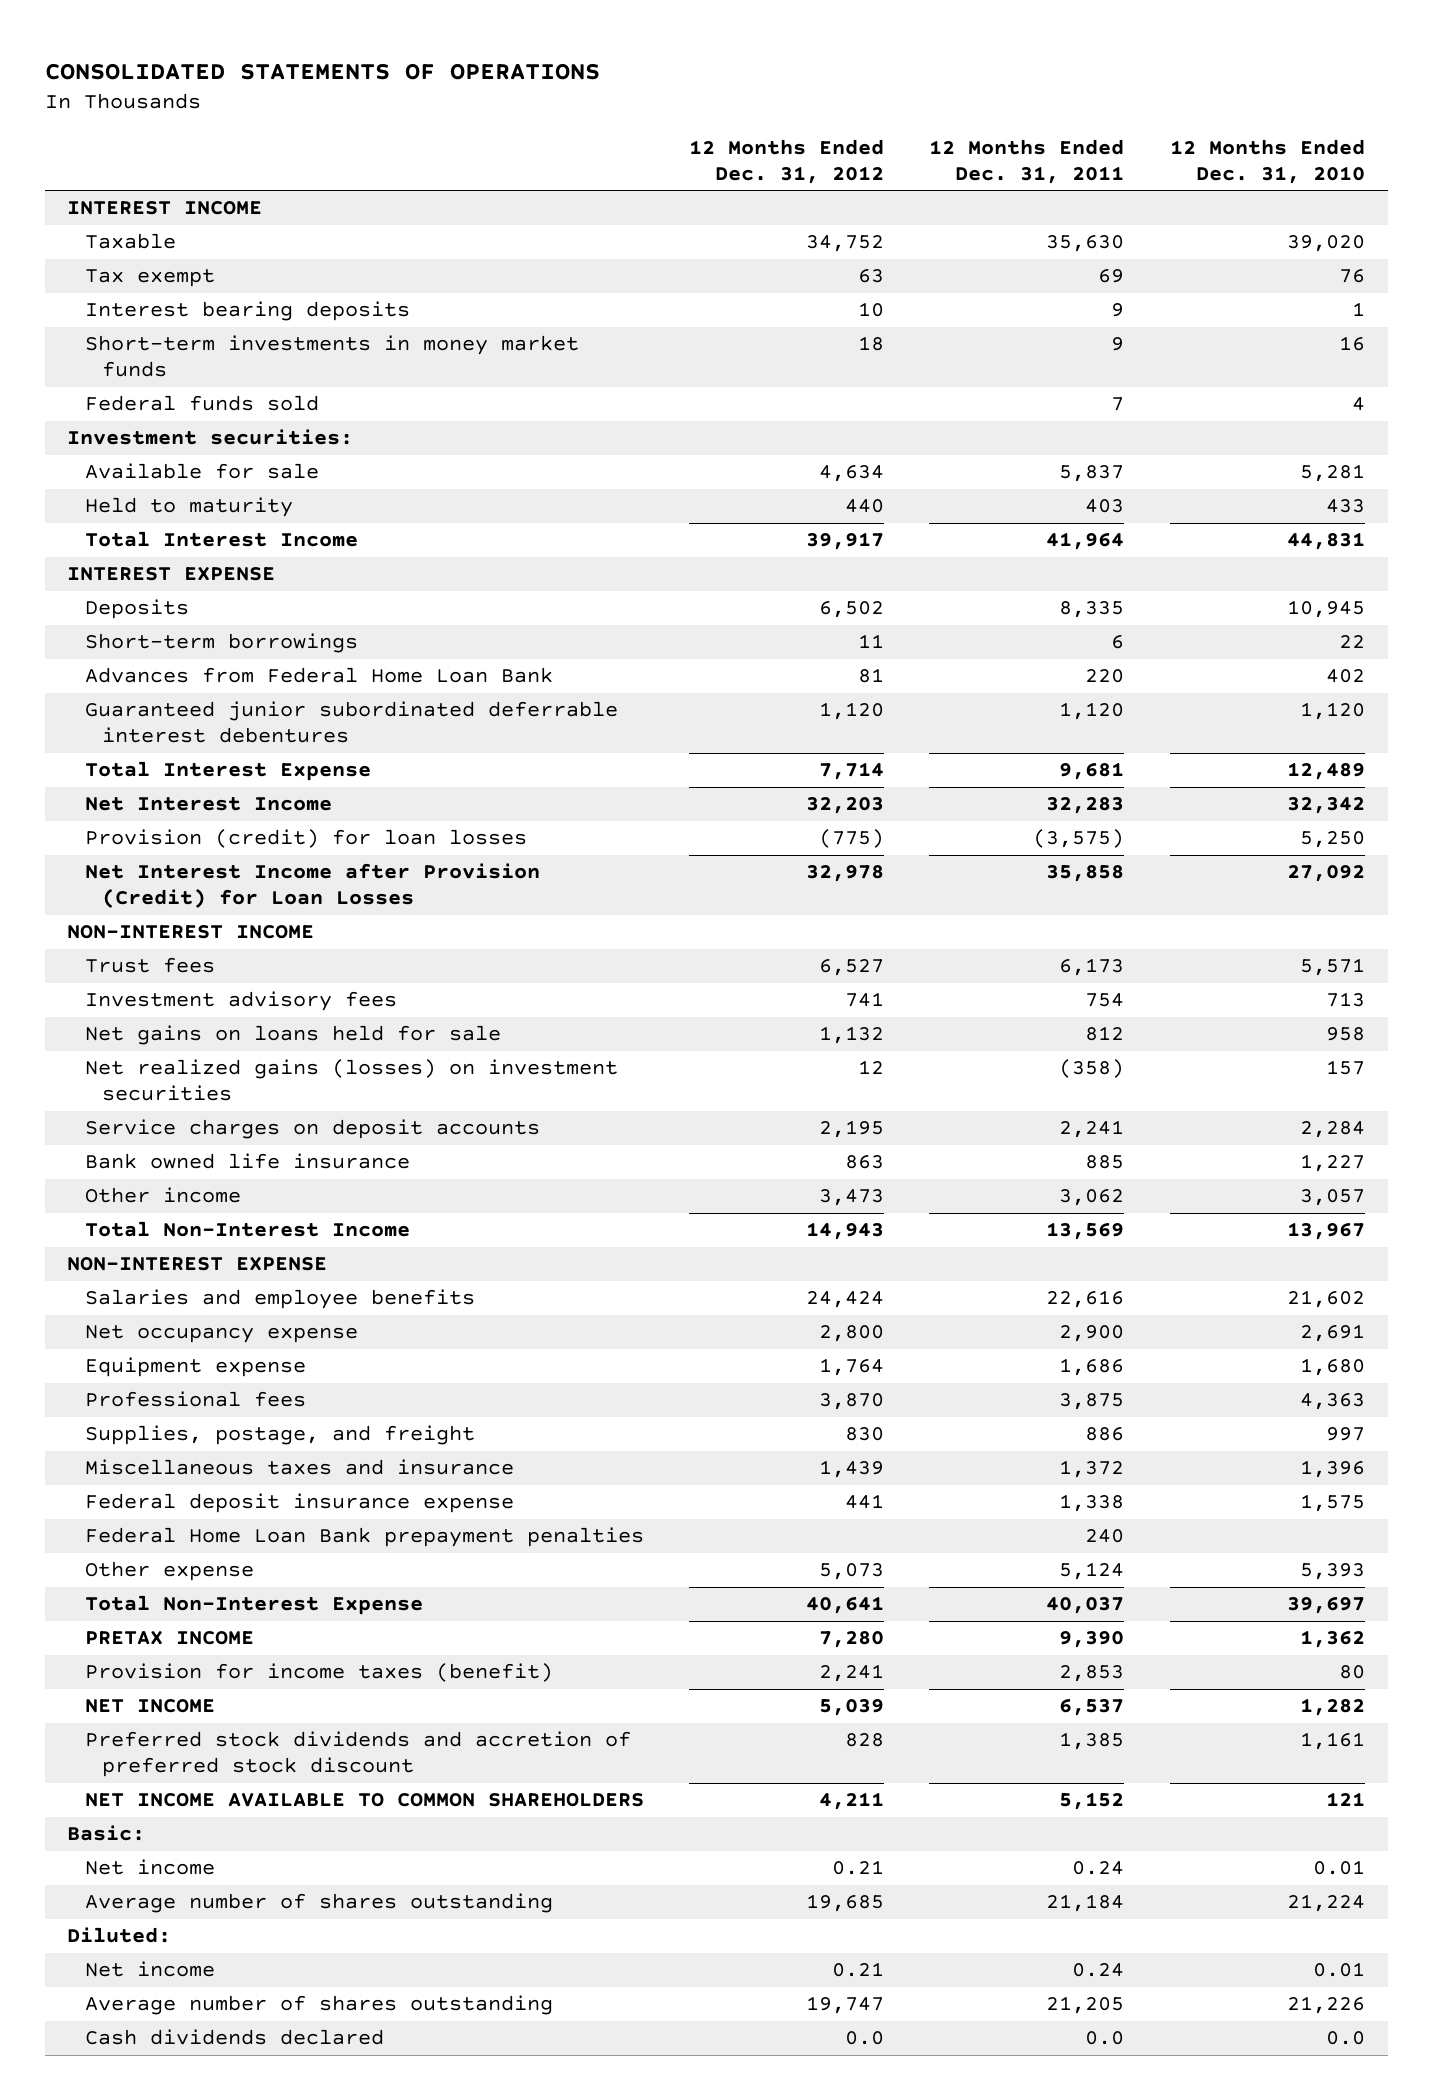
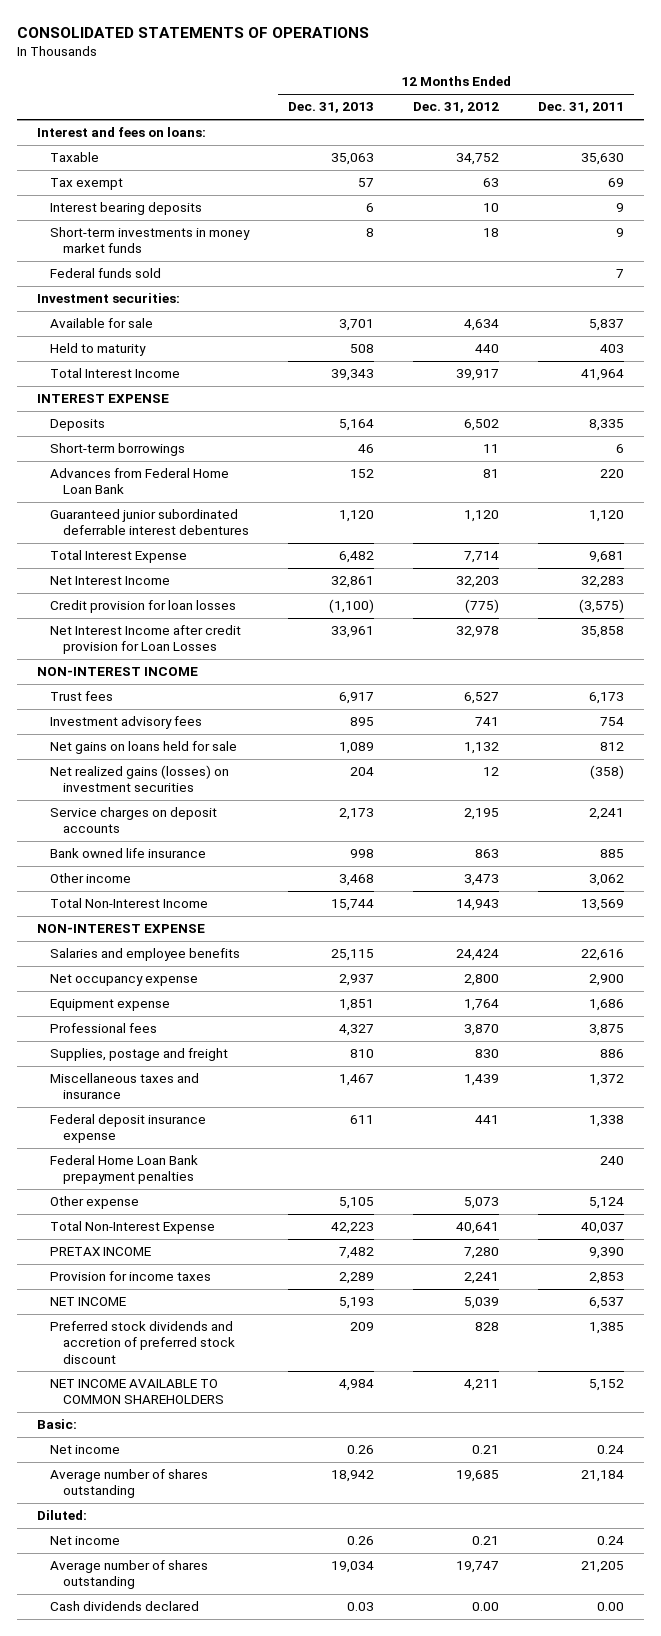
[1169,138,1365,184] 12 Months Ended Dec. 31, 2010 -> none
none -> [288,102,375,114] Dec. 31, 2013
[67,201,263,216] INTEREST INCOME -> none
none -> [36,127,206,138] Interest and fees on loans:
[84,829,527,849] Provision (credit) for loan losses -> [49,600,236,614] Credit provision for loan losses
[84,863,540,909] Net Interest Income after Provision (Credit) for Loan Losses -> [49,625,241,655] Net Interest Income after credit provision for Loan Losses
[84,1425,475,1446] Supplies, postage, and freight -> [49,1048,228,1062] Supplies, postage and freight
[84,1663,553,1683] Provision for income taxes (benefit) -> [49,1271,211,1282] Provision for income taxes
[845,2031,885,2046] 0.0 -> [472,1602,500,1612] 0.00
[1085,2031,1125,2046] 0.0 -> [597,1602,625,1612] 0.00

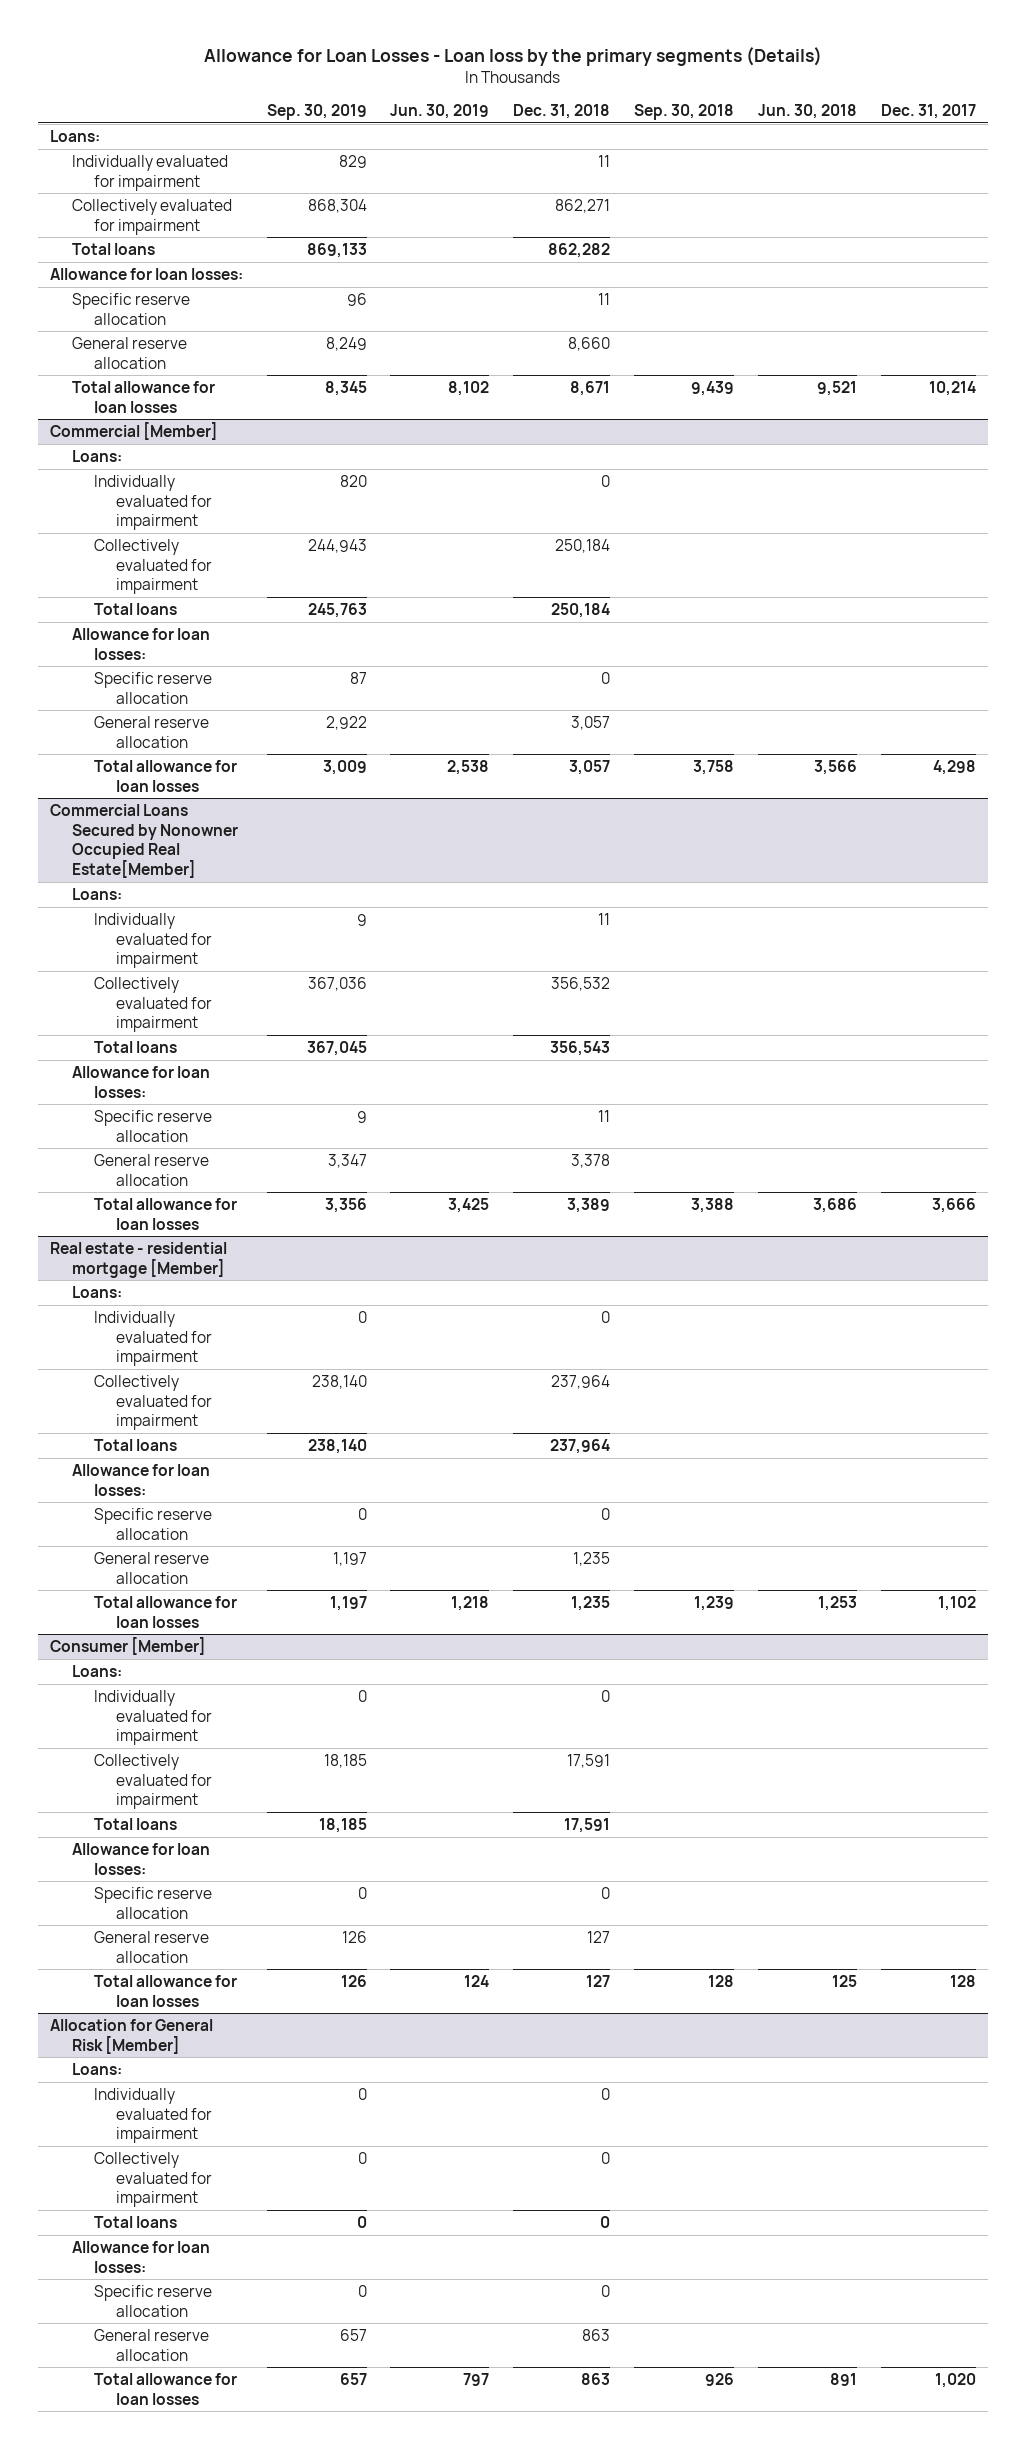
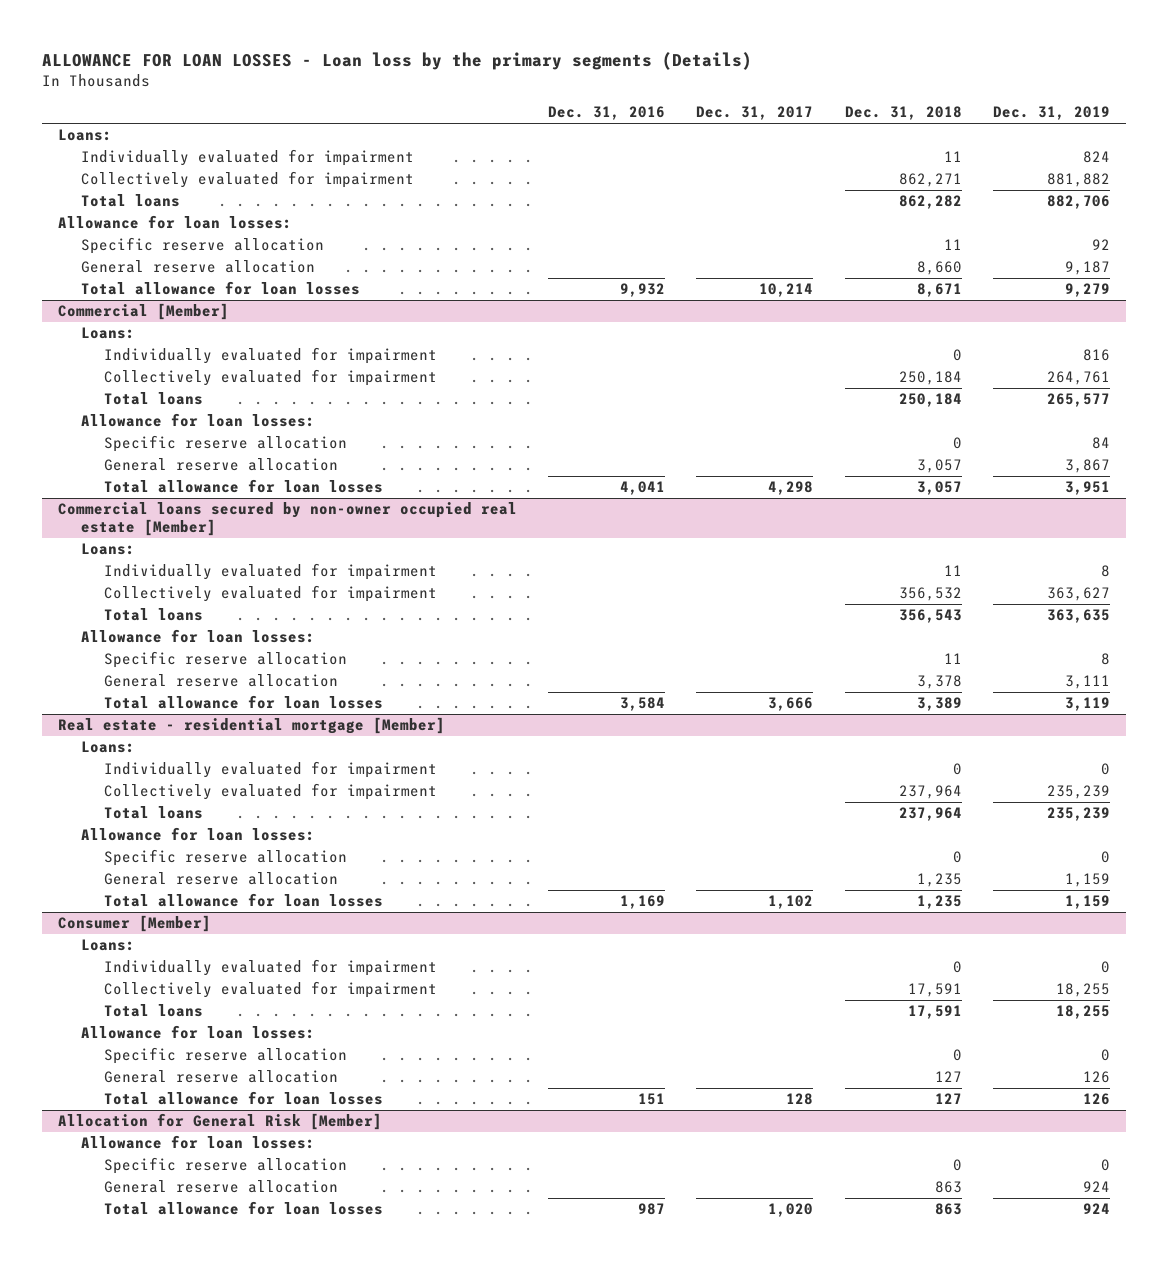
[203,46,822,66] Allowance for Loan Losses - Loan loss by the primary segments (Details) -> [42,51,753,70] ALLOWANCE FOR LOAN LOSSES - Loan loss by the primary segments (Details)
[266,103,367,120] Sep. 30, 2019 -> none
[390,103,490,119] Jun. 30, 2019 -> none
[634,103,735,120] Sep. 30, 2018 -> none
[757,103,857,119] Jun. 30, 2018 -> none
none -> [548,106,666,121] Dec. 31, 2016
none -> [993,106,1111,121] Dec. 31, 2019
[49,804,238,879] Commercial Loans Secured by Nonowner Occupied Real Estate[Member] -> [57,502,517,536] Commercial loans secured by non-owner occupied real estate [Member]
[71,2063,122,2076] Loans: -> none
[93,2088,212,2144] Individually evaluated for impairment -> none
[93,2152,212,2208] Collectively evaluated for impairment -> none
[93,2216,177,2229] Total loans -> none

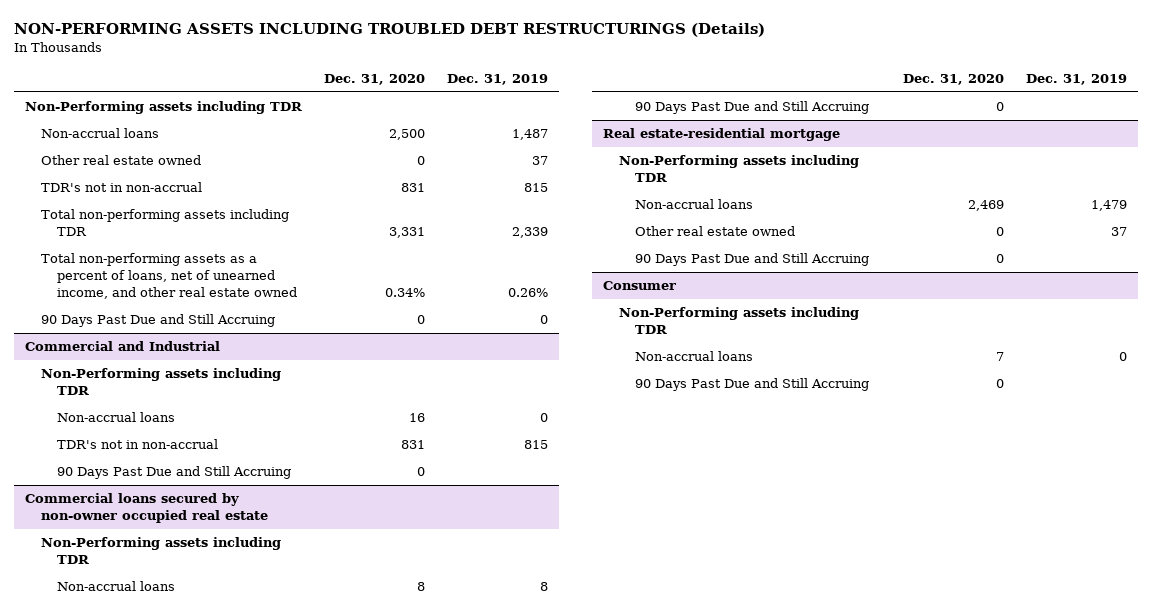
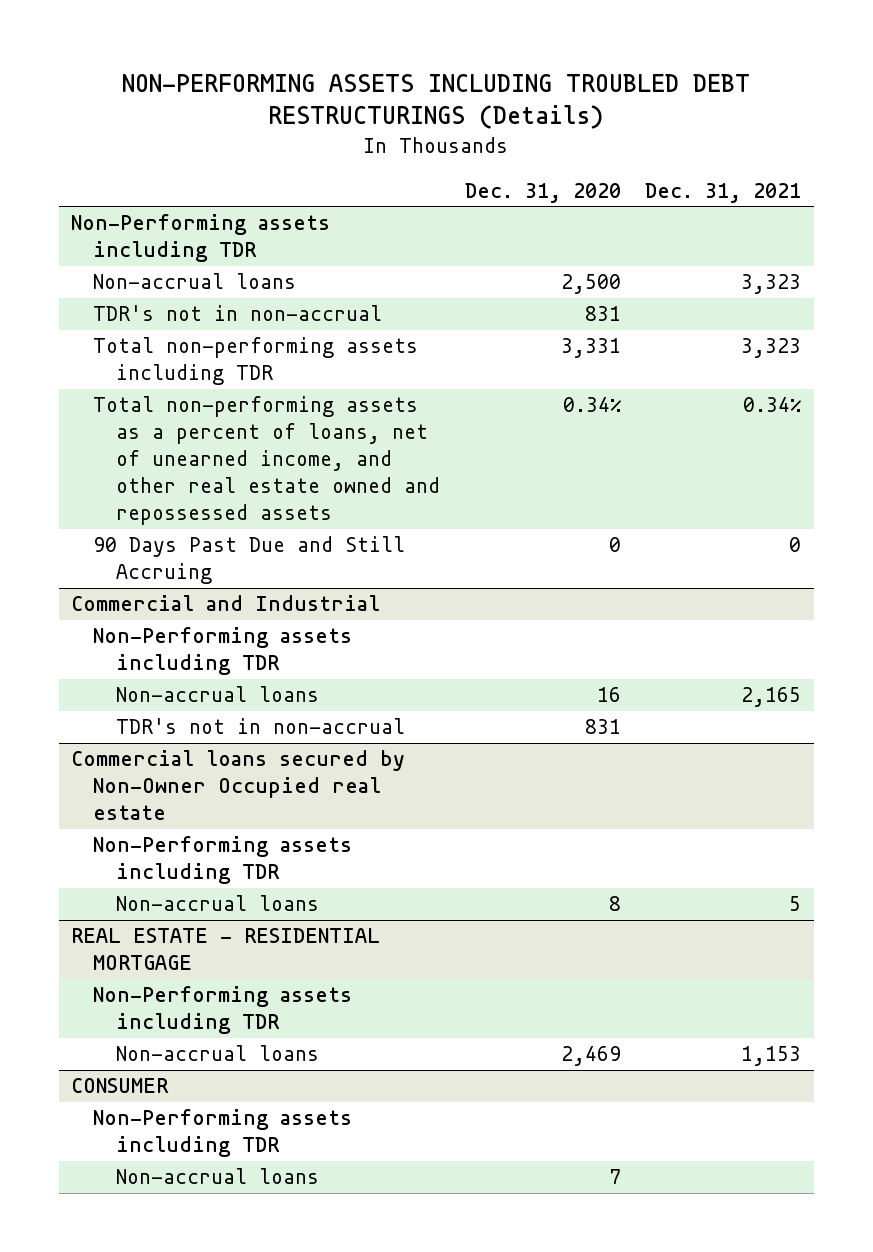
[447,73,549,85] Dec. 31, 2019 -> none
none -> [645,182,802,203] Dec. 31, 2021
[40,155,201,166] Other real estate owned -> none
[40,253,297,300] Total non-performing assets as a percent of loans, net of unearned income, and other real estate owned -> [93,396,440,526] Total non-performing assets as a percent of loans, net of unearned income, and other real estate owned and repossessed assets
[56,466,291,480] 90 Days Past Due and Still Accruing -> none
[24,493,268,524] Commercial loans secured by non-owner occupied real estate -> [71,750,406,821] Commercial loans secured by Non-Owner Occupied real estate
[635,101,870,115] 90 Days Past Due and Still Accruing -> none
[603,128,841,142] Real estate-residential mortgage -> [71,928,381,971] REAL ESTATE - RESIDENTIAL MORTGAGE
[635,226,796,237] Other real estate owned -> none
[635,253,870,267] 90 Days Past Due and Still Accruing -> none
[603,281,677,291] Consumer -> [71,1078,170,1094] CONSUMER
[635,378,870,392] 90 Days Past Due and Still Accruing -> none

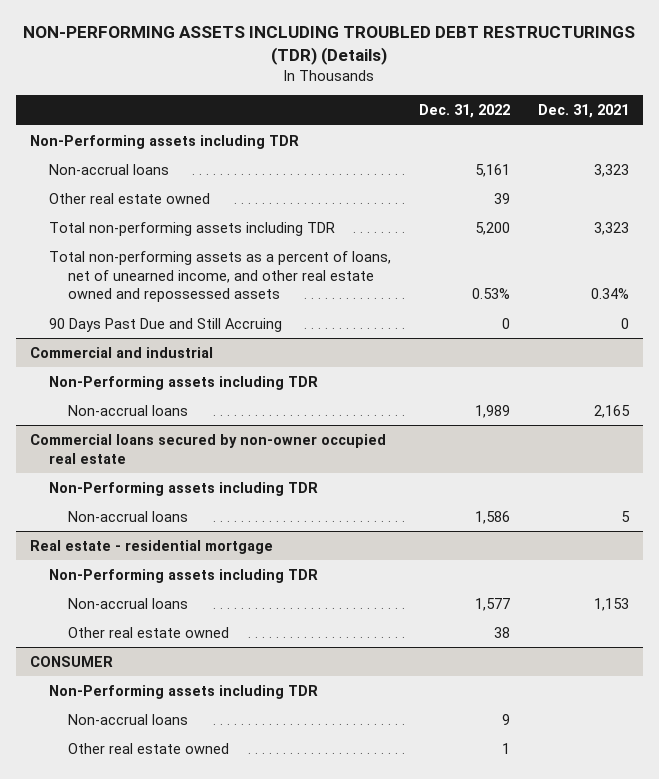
[122,73,751,130] NON-PERFORMING ASSETS INCLUDING TROUBLED DEBT RESTRUCTURINGS (Details) -> [23,26,636,66] NON-PERFORMING ASSETS INCLUDING TROUBLED DEBT RESTRUCTURINGS (TDR) (Details)
[464,182,621,203] Dec. 31, 2020 -> none
none -> [419,104,511,119] Dec. 31, 2022
[93,305,383,322] TDR's not in non-accrual -> none
none -> [48,192,210,204] Other real estate owned
[71,595,381,612] Commercial and Industrial -> [29,346,213,358] Commercial and industrial
[115,718,405,735] TDR's not in non-accrual -> none
[71,750,406,821] Commercial loans secured by Non-Owner Occupied real estate -> [29,433,386,464] Commercial loans secured by non-owner occupied real estate
[71,928,381,971] REAL ESTATE - RESIDENTIAL MORTGAGE -> [29,539,273,554] Real estate - residential mortgage
none -> [68,626,230,638] Other real estate owned
none -> [68,742,230,754] Other real estate owned

